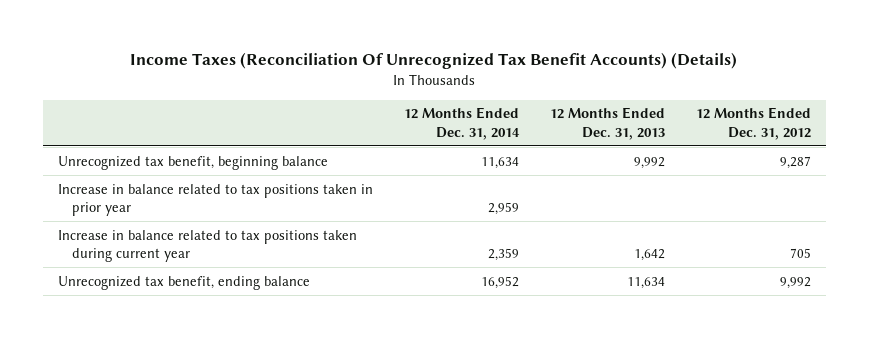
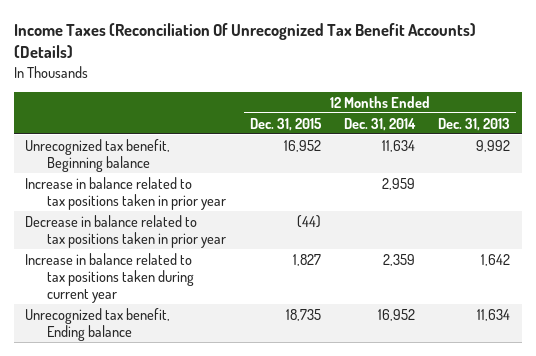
[695,107,811,140] 12 Months Ended Dec. 31, 2012 -> none
none -> [249,117,322,131] Dec. 31, 2015
[58,155,329,170] Unrecognized tax benefit, beginning balance -> [25,138,171,172] Unrecognized tax benefit, Beginning balance
none -> [25,214,227,248] Decrease in balance related to tax positions taken in prior year
[58,275,311,290] Unrecognized tax benefit, ending balance -> [25,307,171,341] Unrecognized tax benefit, Ending balance

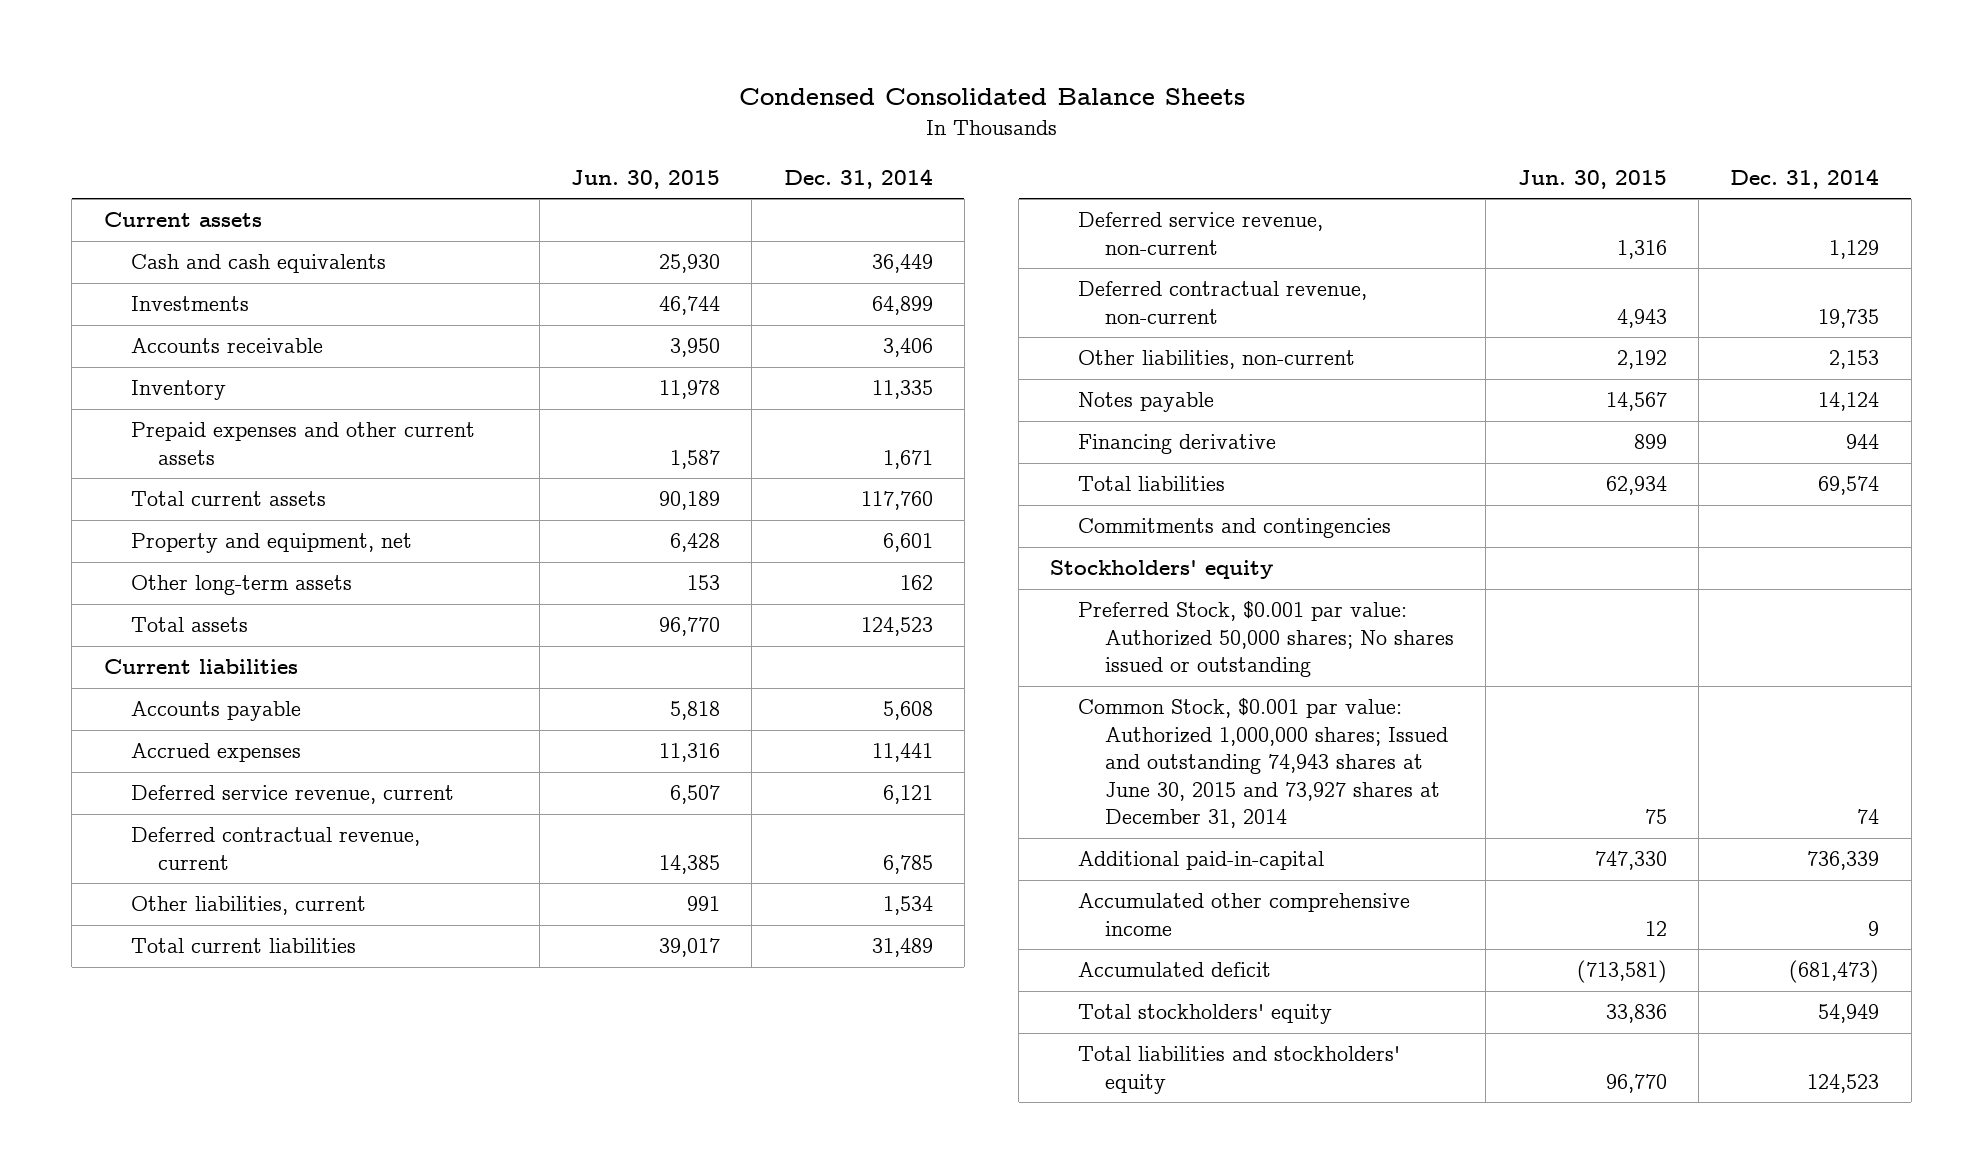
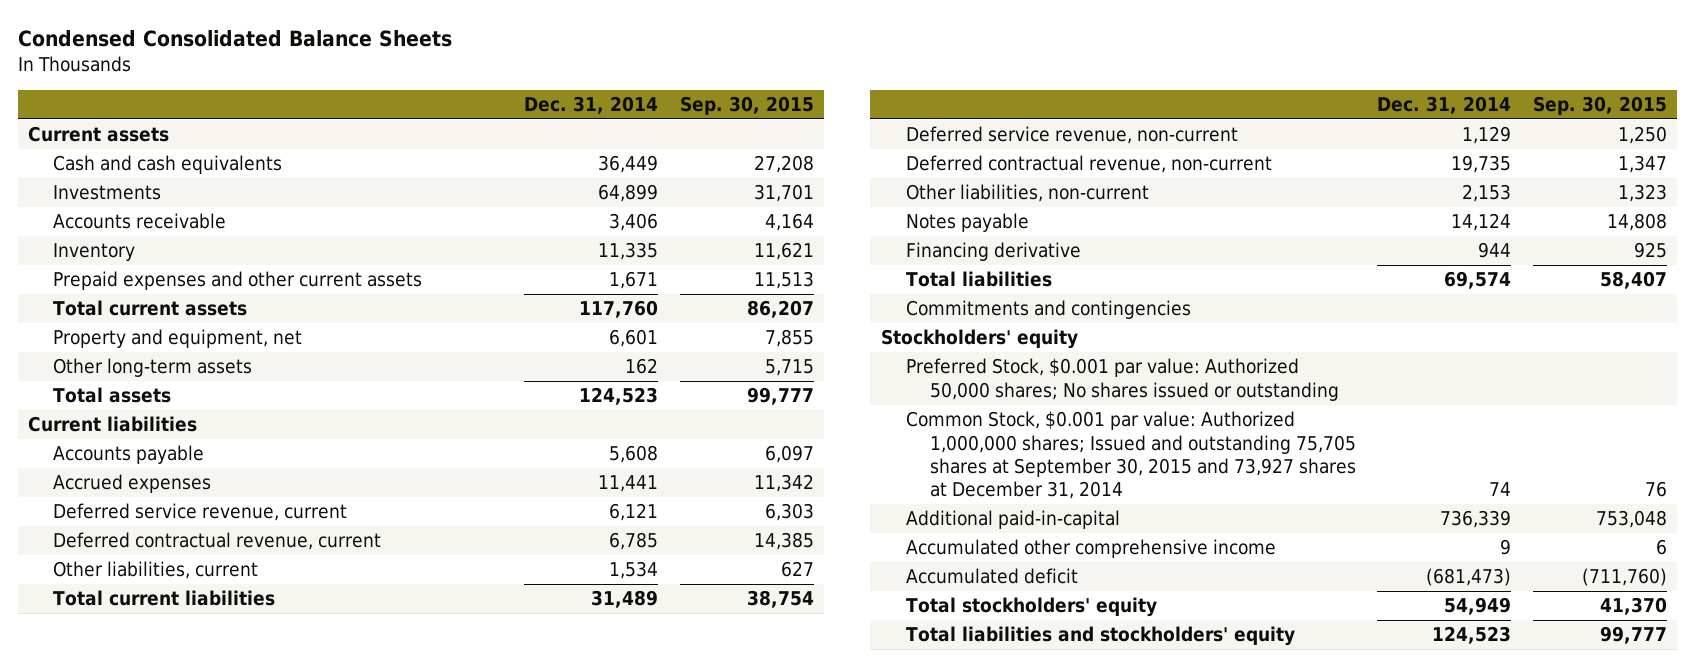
[570,169,720,189] Jun. 30, 2015 -> none
none -> [679,95,814,115] Sep. 30, 2015
[1077,698,1449,829] Common Stock, $0.001 par value: Authorized 1,000,000 shares; Issued and outstanding 74,943 shares at June 30, 2015 and 73,927 shares at December 31, 2014 -> [905,411,1356,500] Common Stock, $0.001 par value: Authorized 1,000,000 shares; Issued and outstanding 75,705 shares at September 30, 2015 and 73,927 shares at December 31, 2014

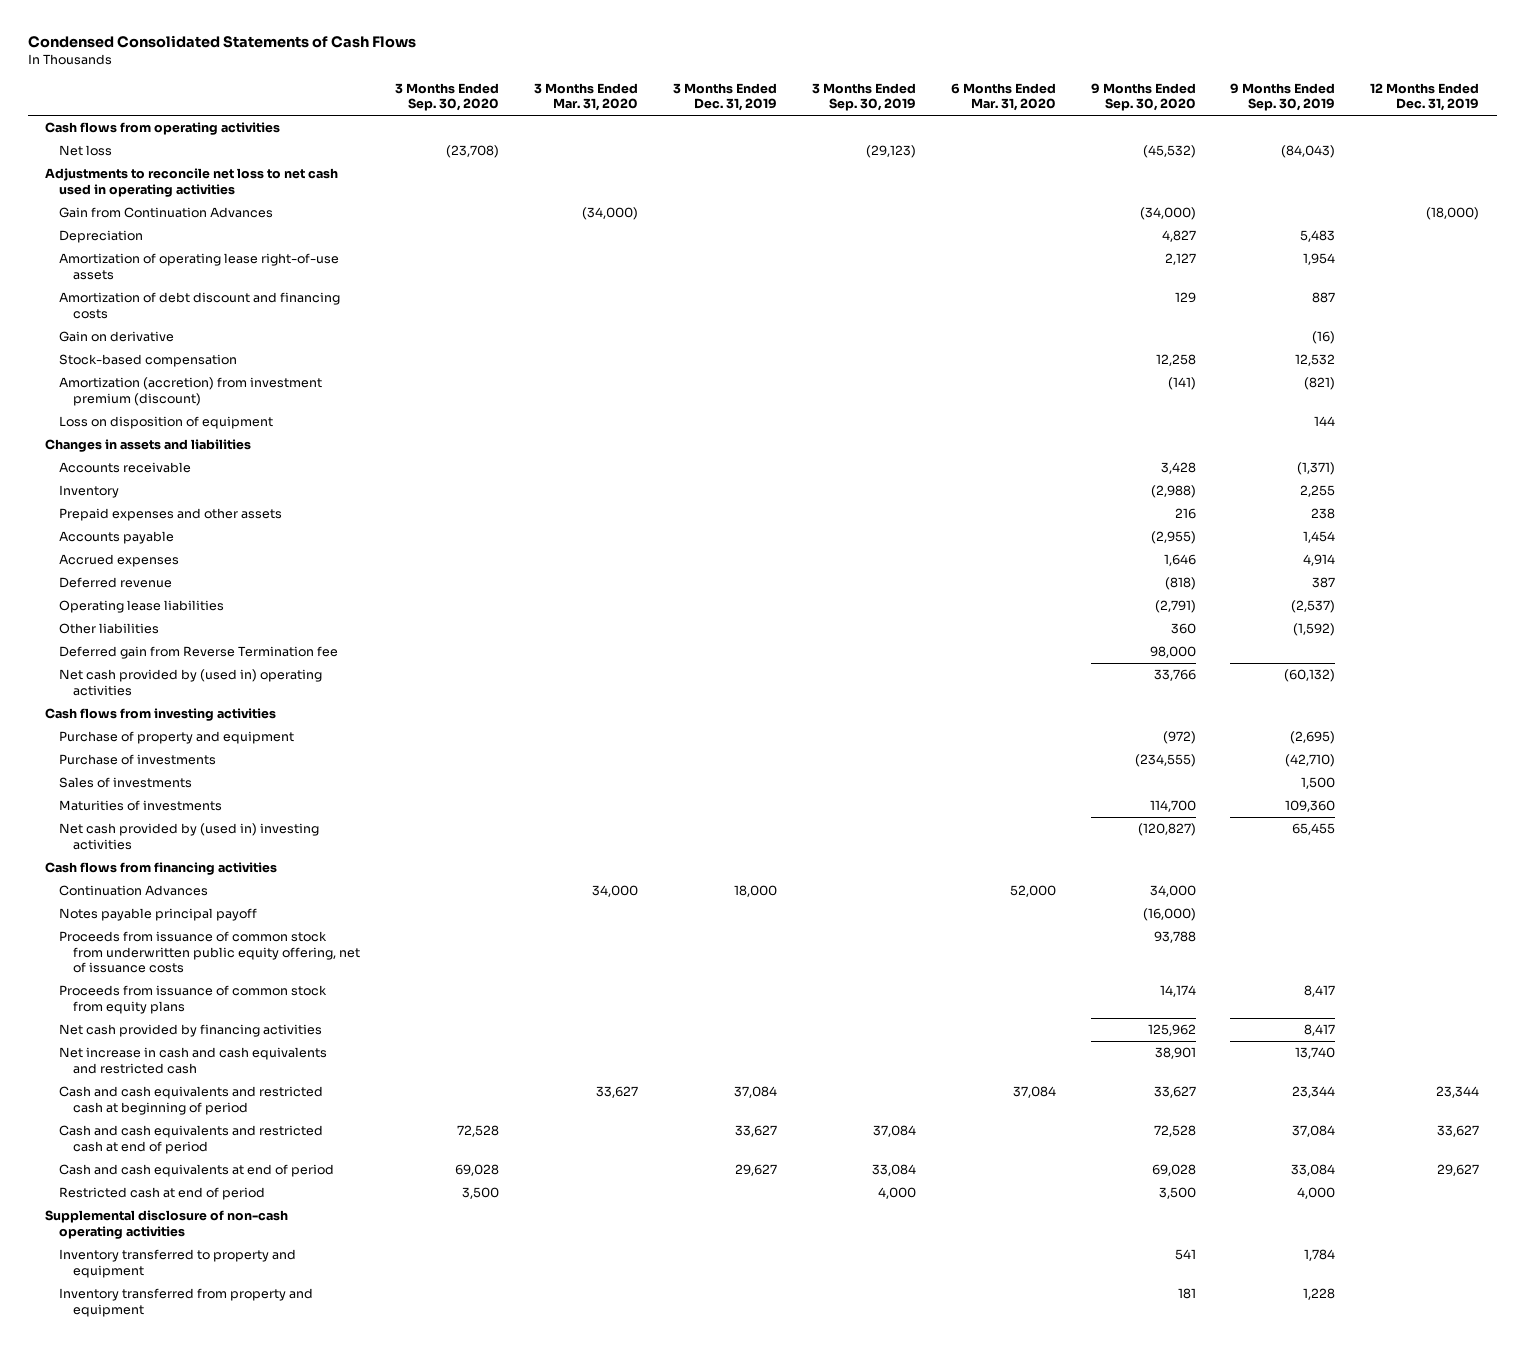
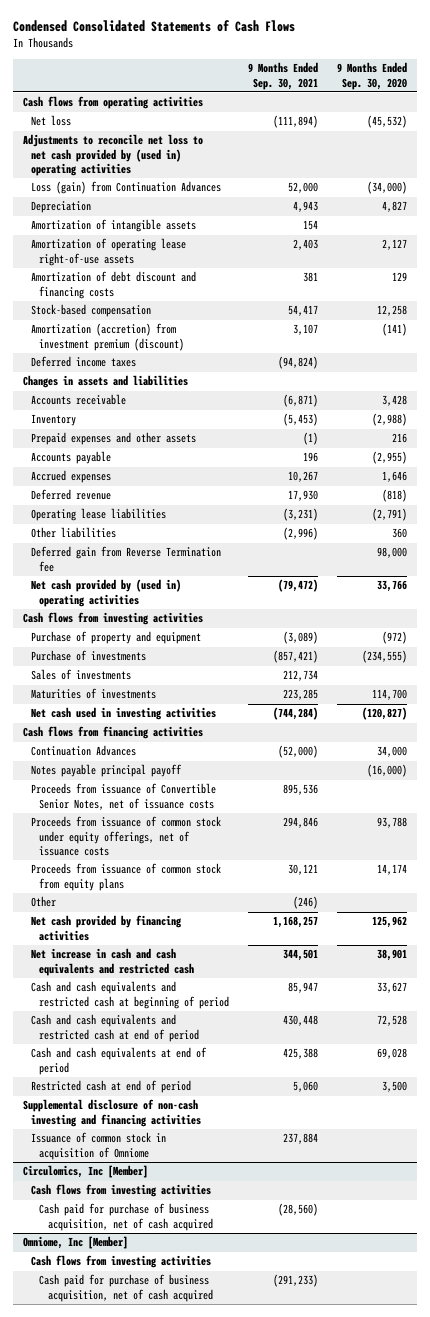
[394,83,499,112] 3 Months Ended Sep. 30, 2020 -> none
[533,83,638,112] 3 Months Ended Mar. 31, 2020 -> none
[672,83,777,112] 3 Months Ended Dec. 31, 2019 -> none
[811,83,916,112] 3 Months Ended Sep. 30, 2019 -> none
[950,83,1056,112] 6 Months Ended Mar. 31, 2020 -> none
[1230,83,1336,112] 9 Months Ended Sep. 30, 2019 -> none
[1370,83,1480,112] 12 Months Ended Dec. 31, 2019 -> none
none -> [248,62,319,90] 9 Months Ended Sep. 30, 2021
[45,168,339,197] Adjustments to reconcile net loss to net cash used in operating activities -> [22,134,203,177] Adjustments to reconcile net loss to net cash provided by (used in) operating activities
[58,207,273,219] Gain from Continuation Advances -> [31,181,222,195] Loss (gain) from Continuation Advances
none -> [31,219,197,233] Amortization of intangible assets
[58,331,174,343] Gain on derivative -> none
[58,416,273,430] Loss on disposition of equipment -> none
none -> [31,356,137,368] Deferred income taxes
[58,823,319,850] Net cash provided by (used in) investing activities -> [31,707,217,721] Net cash used in investing activities
none -> [31,783,217,810] Proceeds from issuance of Convertible Senior Notes, net of issuance costs
[58,931,360,973] Proceeds from issuance of common stock from underwritten public equity offering, net of issuance costs -> [31,816,222,857] Proceeds from issuance of common stock under equity offerings, net of issuance costs
none -> [31,896,57,908] Other
[58,1249,296,1278] Inventory transferred to property and equipment -> none
[58,1288,313,1317] Inventory transferred from property and equipment -> none
[45,1210,289,1239] Supplemental disclosure of non-cash operating activities -> [22,1099,202,1127] Supplemental disclosure of non-cash investing and financing activities
none -> [31,1132,167,1160] Issuance of common stock in acquisition of Omniome
none -> [22,1165,148,1179] Circulomics, Inc [Member]
none -> [31,1184,212,1198] Cash flows from investing activities
none -> [39,1203,213,1231] Cash paid for purchase of business acquisition, net of cash acquired
none -> [22,1236,128,1250] Omniome, Inc [Member]
none -> [31,1255,212,1269] Cash flows from investing activities
none -> [39,1274,213,1302] Cash paid for purchase of business acquisition, net of cash acquired

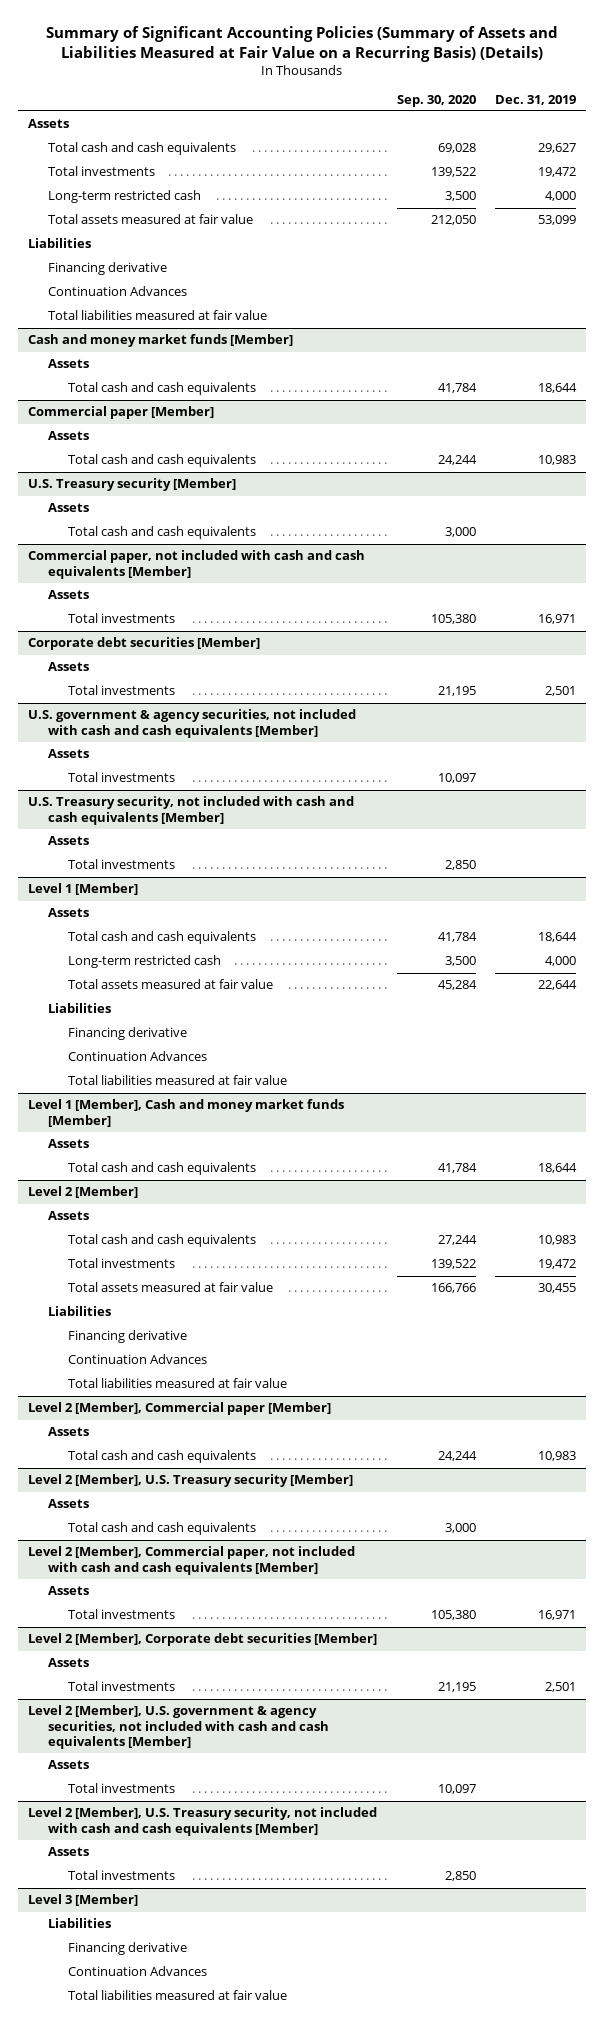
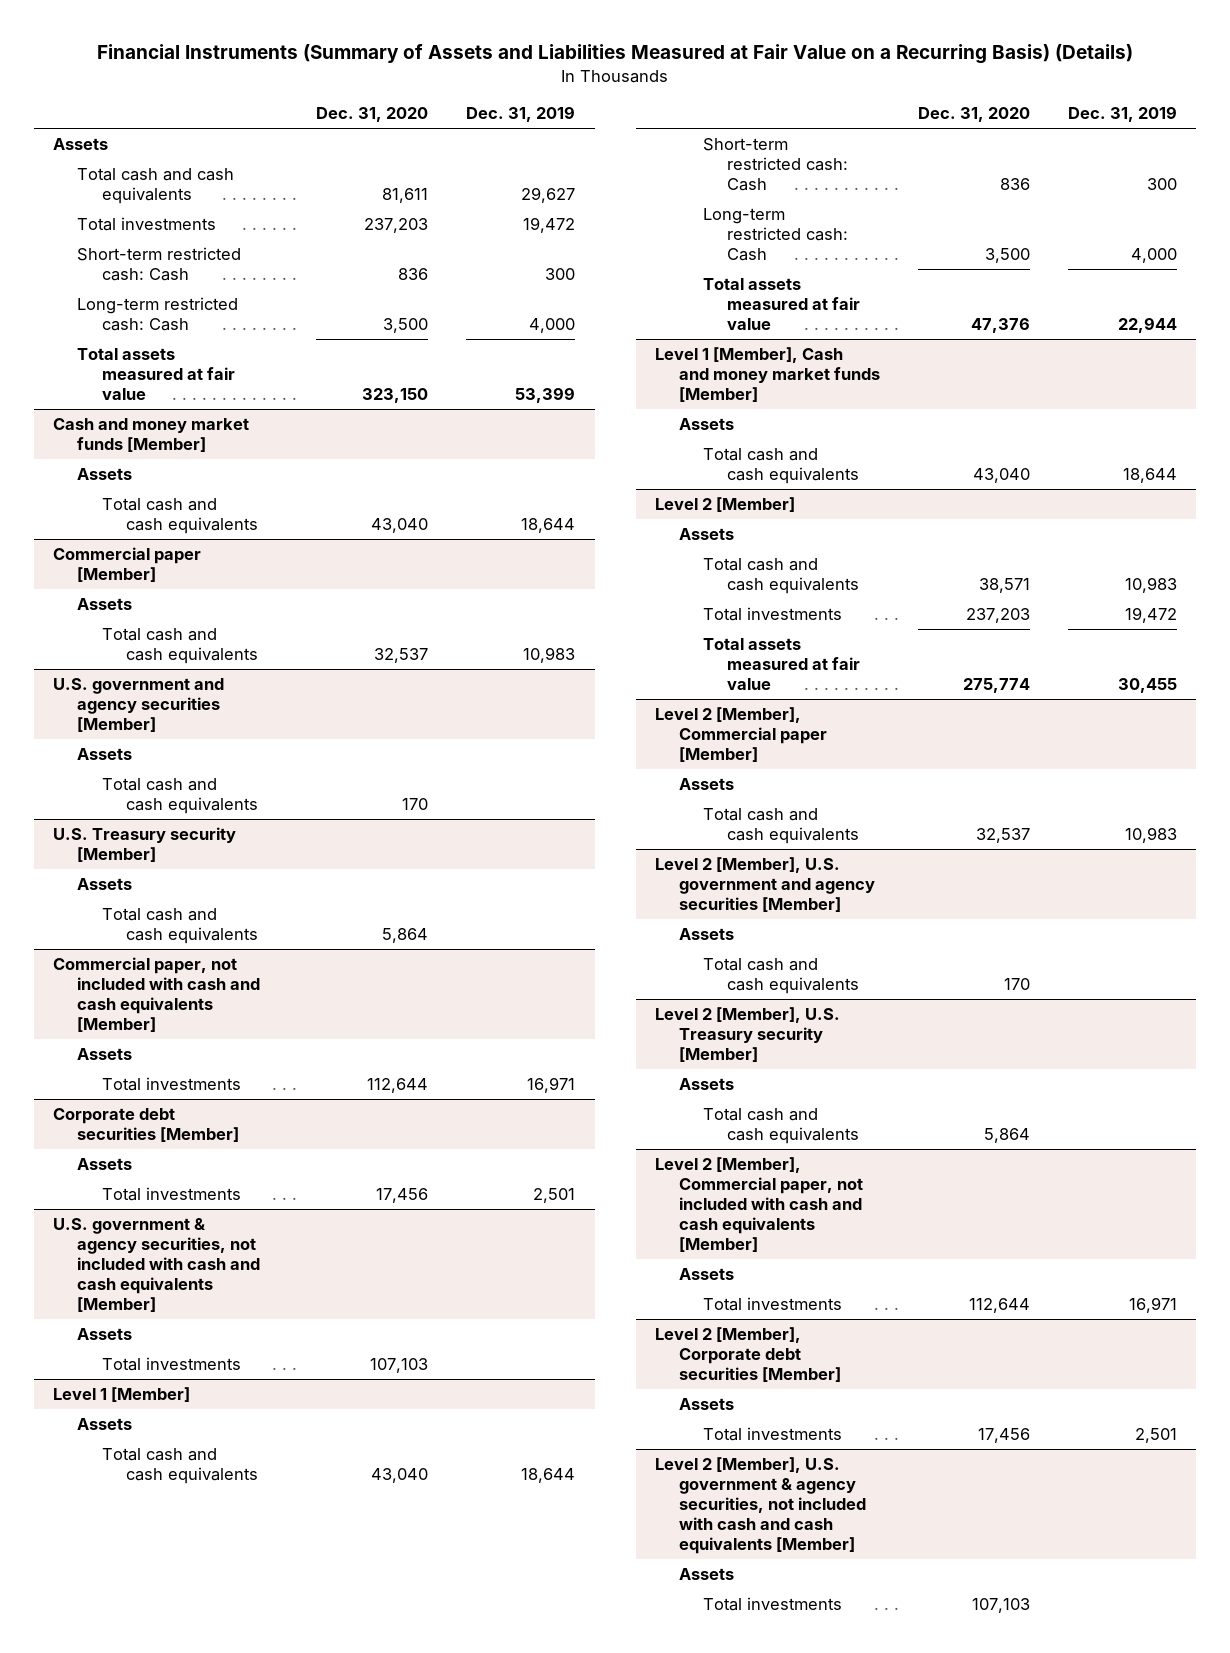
[46,26,559,62] Summary of Significant Accounting Policies (Summary of Assets and Liabilities Measured at Fair Value on a Recurring Basis) (Details) -> [97,44,1134,65] Financial Instruments (Summary of Assets and Liabilities Measured at Fair Value on a Recurring Basis) (Details)
[396,94,476,107] Sep. 30, 2020 -> none
none -> [316,107,429,123] Dec. 31, 2020
[28,238,92,249] Liabilities -> none
[48,262,168,276] Financing derivative -> none
[48,286,188,297] Continuation Advances -> none
[48,310,268,321] Total liabilities measured at fair value -> none
none -> [77,247,242,282] Short-term restricted cash: Cash
[48,190,202,204] Long-term restricted cash -> [77,297,239,332] Long-term restricted cash: Cash
[537,215,576,226] 53,099 -> [515,386,576,403] 53,399
none -> [53,678,225,732] U.S. government and agency securities [Member]
none -> [77,748,133,761] Assets
none -> [101,778,258,815] Total cash and cash equivalents
[28,796,355,825] U.S. Treasury security, not included with cash and cash equivalents [Member] -> none
[48,836,90,846] Assets -> none
[67,859,175,870] Total investments -> none
[48,1003,112,1014] Liabilities -> none
[67,1027,187,1041] Financing derivative -> none
[67,1051,207,1062] Continuation Advances -> none
[67,1075,287,1086] Total liabilities measured at fair value -> none
none -> [703,138,849,191] Short-term restricted cash: Cash
[67,955,221,969] Long-term restricted cash -> [703,208,849,261] Long-term restricted cash: Cash
[537,980,577,991] 22,644 -> [1118,316,1178,333] 22,944
[48,1306,112,1317] Liabilities -> none
[67,1330,187,1344] Financing derivative -> none
[67,1354,207,1365] Continuation Advances -> none
[67,1378,287,1389] Total liabilities measured at fair value -> none
none -> [654,857,875,912] Level 2 [Member], U.S. government and agency securities [Member]
none -> [678,928,734,941] Assets
none -> [703,958,860,995] Total cash and cash equivalents
[28,1807,378,1836] Level 2 [Member], U.S. Treasury security, not included with cash and cash equivalents [Member] -> none
[48,1847,90,1857] Assets -> none
[67,1870,175,1881] Total investments -> none
[28,1894,139,1907] Level 3 [Member] -> none
[48,1918,112,1929] Liabilities -> none
[67,1942,187,1956] Financing derivative -> none
[67,1966,207,1977] Continuation Advances -> none
[67,1990,287,2001] Total liabilities measured at fair value -> none

